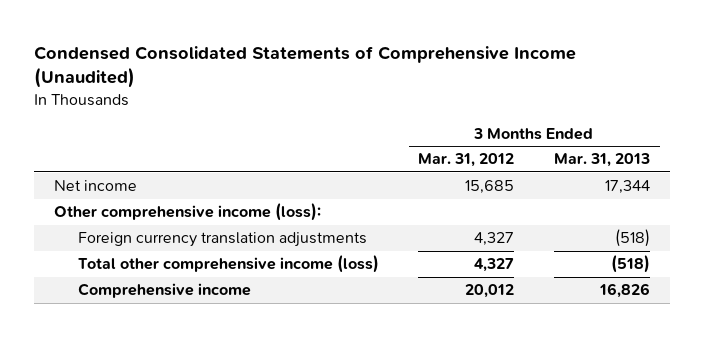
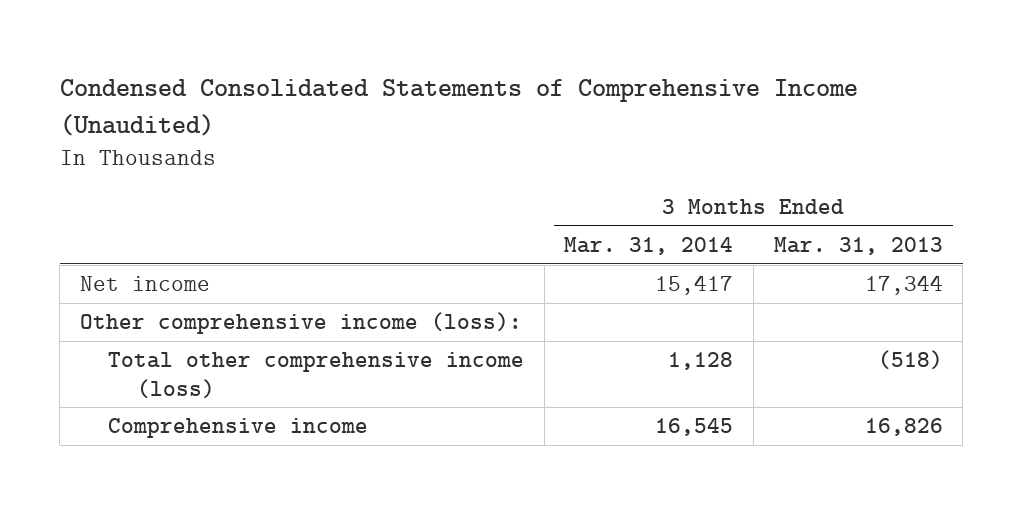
[418,153,515,168] Mar. 31, 2012 -> none
none -> [564,237,734,256] Mar. 31, 2014
[77,232,367,248] Foreign currency translation adjustments -> none

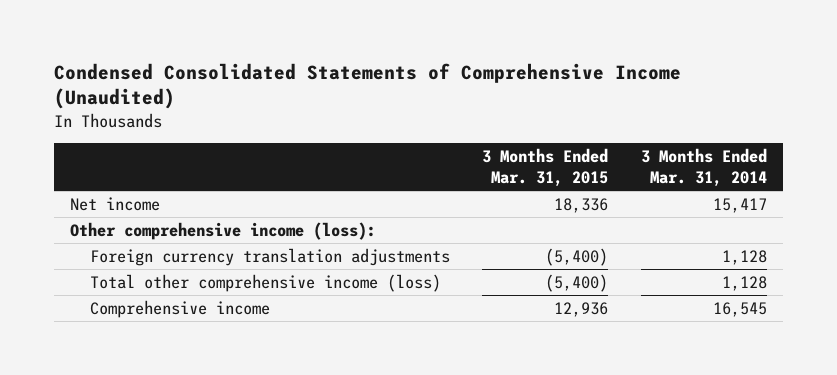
[773,237,943,256] Mar. 31, 2013 -> none
none -> [482,147,609,187] 3 Months Ended Mar. 31, 2015
none -> [89,247,450,266] Foreign currency translation adjustments

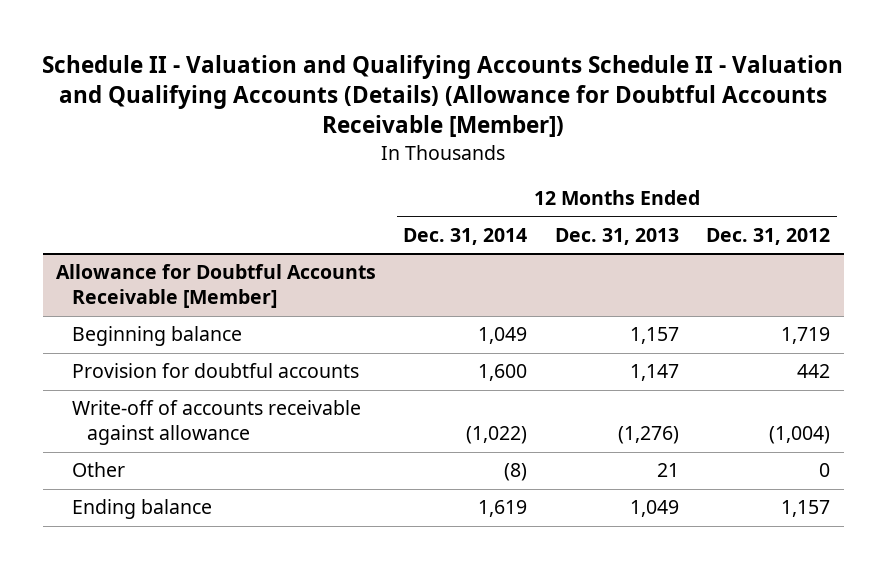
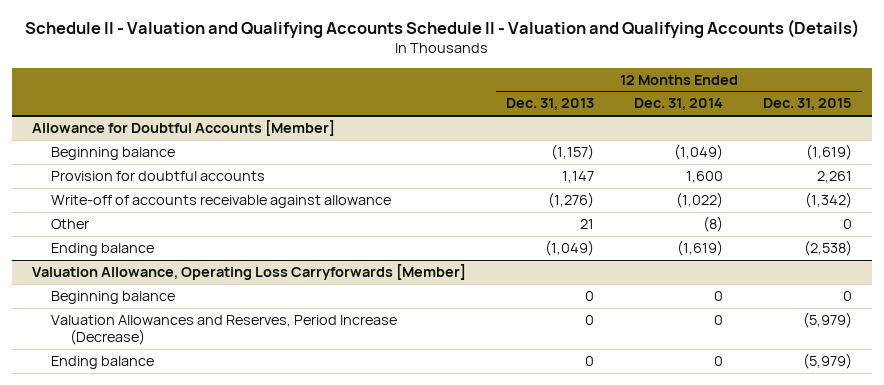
[42,54,844,138] Schedule II - Valuation and Qualifying Accounts Schedule II - Valuation and Qualifying Accounts (Details) (Allowance for Doubtful Accounts Receivable [Member]) -> [24,18,859,38] Schedule II - Valuation and Qualifying Accounts Schedule II - Valuation and Qualifying Accounts (Details)
[705,227,830,245] Dec. 31, 2012 -> none
none -> [762,98,852,111] Dec. 31, 2015
[56,264,377,309] Allowance for Doubtful Accounts Receivable [Member] -> [31,120,335,137] Allowance for Doubtful Accounts [Member]
[478,327,528,345] 1,049 -> [673,144,723,161] (1,049)
[629,327,679,345] 1,157 -> [550,144,594,161] (1,157)
[478,500,528,518] 1,619 -> [676,240,723,257] (1,619)
[629,500,679,518] 1,049 -> [544,240,594,257] (1,049)
none -> [31,264,466,281] Valuation Allowance, Operating Loss Carryforwards [Member]
none -> [50,291,175,305] Beginning balance
none -> [50,315,397,346] Valuation Allowances and Reserves, Period Increase (Decrease)
none -> [50,356,154,370] Ending balance

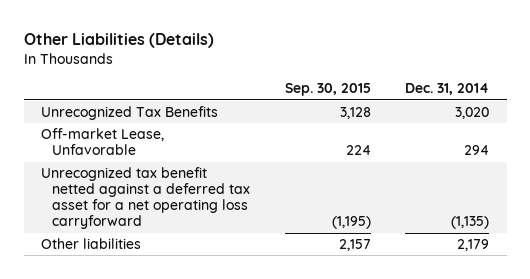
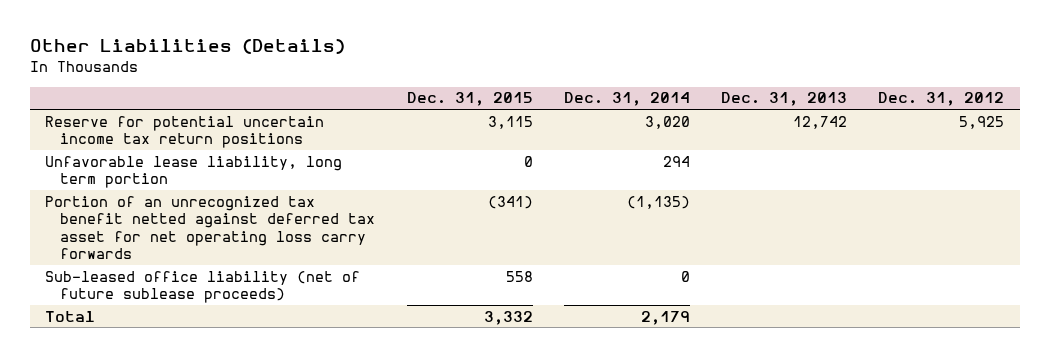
[284,83,371,97] Sep. 30, 2015 -> none
none -> [406,92,533,107] Dec. 31, 2015
none -> [721,92,848,107] Dec. 31, 2013
none -> [878,92,1005,107] Dec. 31, 2012
[40,106,218,121] Unrecognized Tax Benefits -> [45,115,325,149] Reserve for potential uncertain income tax return positions
[40,128,164,156] Off-market Lease, Unfavorable -> [45,155,343,189] Unfavorable lease liability, long term portion
[40,167,250,230] Unrecognized tax benefit netted against a deferred tax asset for a net operating loss carryforward -> [45,195,376,260] Portion of an unrecognized tax benefit netted against deferred tax asset for net operating loss carry forwards
none -> [45,270,361,304] Sub-leased office liability (net of future sublease proceeds)
[40,238,141,250] Other liabilities -> [45,310,96,322] Total

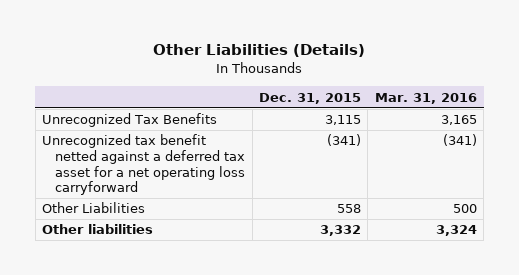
[563,92,690,107] Dec. 31, 2014 -> none
[721,92,848,107] Dec. 31, 2013 -> none
[878,92,1005,107] Dec. 31, 2012 -> none
none -> [374,92,477,104] Mar. 31, 2016
[45,155,343,189] Unfavorable lease liability, long term portion -> none
[45,115,325,149] Reserve for potential uncertain income tax return positions -> [42,113,218,128] Unrecognized Tax Benefits
[45,195,376,260] Portion of an unrecognized tax benefit netted against deferred tax asset for net operating loss carry forwards -> [42,134,246,196] Unrecognized tax benefit netted against a deferred tax asset for a net operating loss carryforward
[45,270,361,304] Sub-leased office liability (net of future sublease proceeds) -> [42,202,146,214] Other Liabilities
[45,310,96,322] Total -> [42,224,154,235] Other liabilities

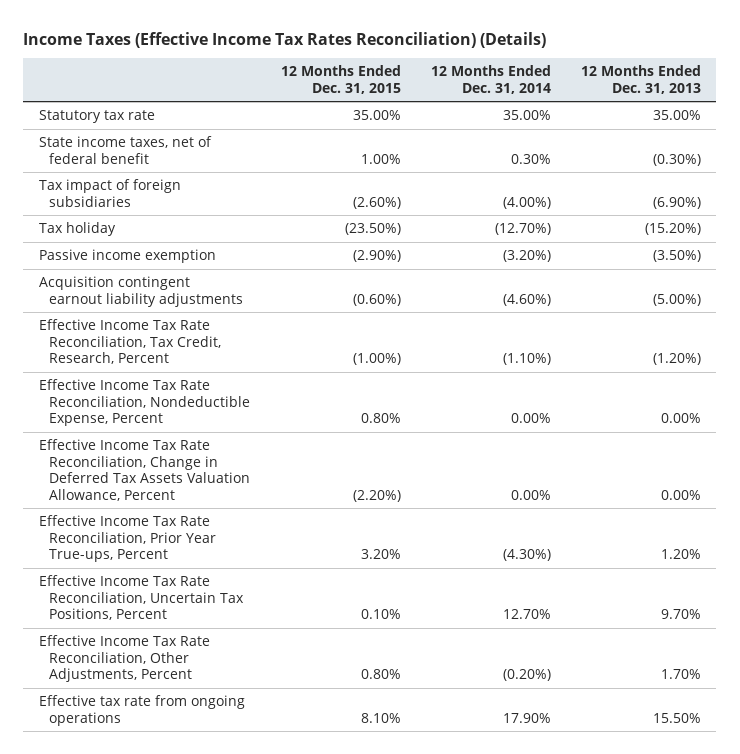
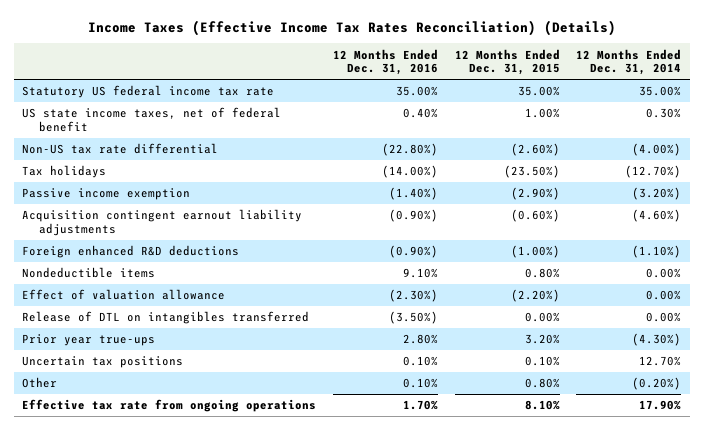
[581,65,702,94] 12 Months Ended Dec. 31, 2013 -> none
none -> [332,48,438,76] 12 Months Ended Dec. 31, 2016
[38,110,155,124] Statutory tax rate -> [21,85,274,99] Statutory US federal income tax rate
[38,136,212,164] State income taxes, net of federal benefit -> [21,107,281,132] US state income taxes, net of federal benefit
[38,179,181,207] Tax impact of foreign subsidiaries -> [21,143,218,155] Non-US tax rate differential
[38,222,116,237] Tax holiday -> [21,165,106,179] Tax holidays
[38,319,222,365] Effective Income Tax Rate Reconciliation, Tax Credit, Research, Percent -> [21,245,239,259] Foreign enhanced R&D deductions
[38,379,251,427] Effective Income Tax Rate Reconciliation, Nondeductible Expense, Percent -> [21,267,155,279] Nondeductible items
[38,439,251,501] Effective Income Tax Rate Reconciliation, Change in Deferred Tax Assets Valuation Allowance, Percent -> [21,289,225,301] Effect of valuation allowance
none -> [21,311,309,325] Release of DTL on intangibles transferred
[38,515,217,563] Effective Income Tax Rate Reconciliation, Prior Year True-ups, Percent -> [21,334,155,347] Prior year true-ups
[38,575,245,621] Effective Income Tax Rate Reconciliation, Uncertain Tax Positions, Percent -> [21,356,183,369] Uncertain tax positions
[38,635,210,683] Effective Income Tax Rate Reconciliation, Other Adjustments, Percent -> [21,377,57,389] Other

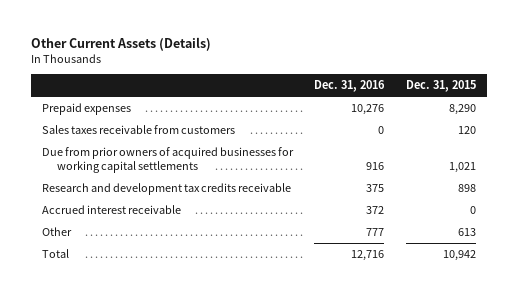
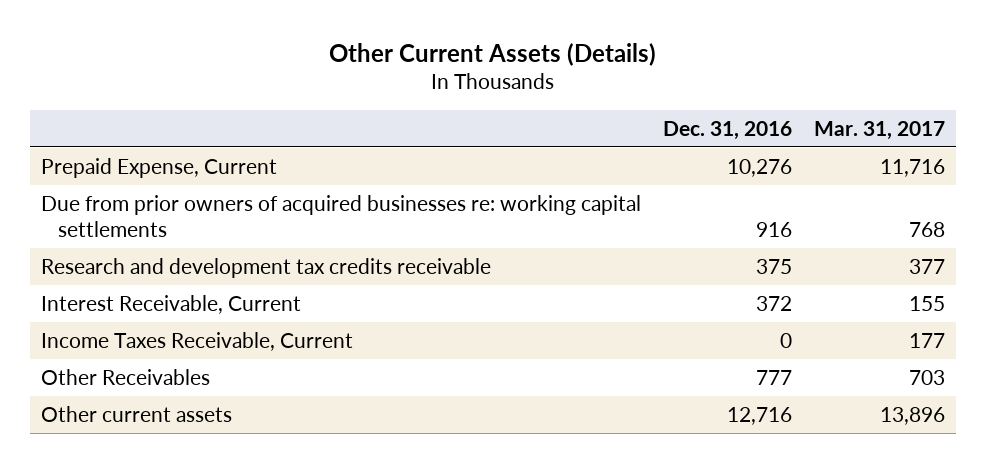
[405,79,476,92] Dec. 31, 2015 -> none
none -> [813,120,945,140] Mar. 31, 2017
[41,125,235,135] Sales taxes receivable from customers -> none
[41,103,131,116] Prepaid expenses -> [41,157,278,178] Prepaid Expense, Current
[41,147,294,174] Due from prior owners of acquired businesses for working capital settlements -> [41,194,642,237] Due from prior owners of acquired businesses re: working capital settlements
[41,205,181,215] Accrued interest receivable -> [41,294,302,314] Interest Receivable, Current
none -> [41,331,354,351] Income Taxes Receivable, Current
[41,227,72,237] Other -> [41,368,211,385] Other Receivables
[41,249,69,259] Total -> [41,405,233,422] Other current assets

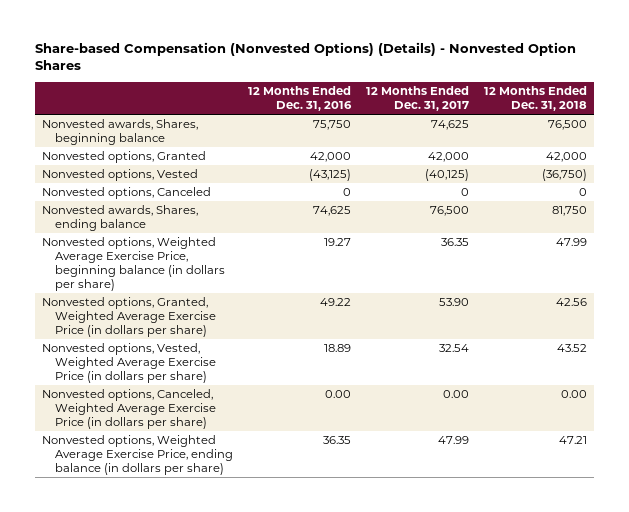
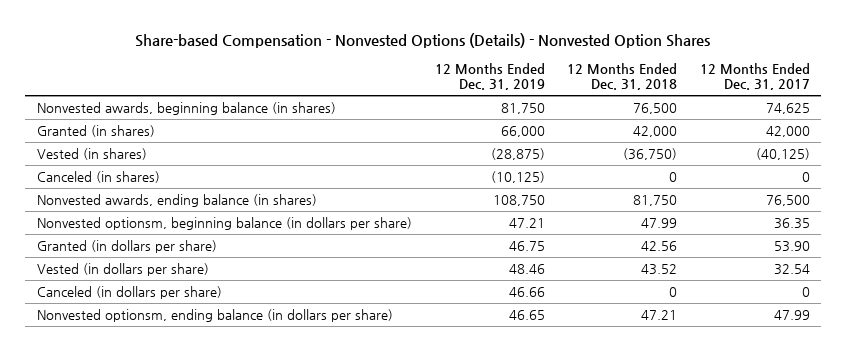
[34,41,576,71] Share-based Compensation (Nonvested Options) (Details) - Nonvested Option Shares -> [135,32,711,48] Share-based Compensation - Nonvested Options (Details) - Nonvested Option Shares
[248,85,353,112] 12 Months Ended Dec. 31, 2016 -> none
none -> [434,63,545,91] 12 Months Ended Dec. 31, 2019
[42,119,199,146] Nonvested awards, Shares, beginning balance -> [36,101,336,115] Nonvested awards, beginning balance (in shares)
[42,151,207,164] Nonvested options, Granted -> [36,124,155,137] Granted (in shares)
[42,169,199,182] Nonvested options, Vested -> [36,147,147,160] Vested (in shares)
[42,187,212,200] Nonvested options, Canceled -> [36,170,160,183] Canceled (in shares)
[42,205,199,232] Nonvested awards, Shares, ending balance -> [36,193,317,207] Nonvested awards, ending balance (in shares)
[42,237,226,292] Nonvested options, Weighted Average Exercise Price, beginning balance (in dollars per share) -> [36,216,412,230] Nonvested optionsm, beginning balance (in dollars per share)
[42,297,217,338] Nonvested options, Granted, Weighted Average Exercise Price (in dollars per share) -> [36,239,217,253] Granted (in dollars per share)
[42,343,217,384] Nonvested options, Vested, Weighted Average Exercise Price (in dollars per share) -> [36,262,209,276] Vested (in dollars per share)
[42,389,217,430] Nonvested options, Canceled, Weighted Average Exercise Price (in dollars per share) -> [36,285,222,299] Canceled (in dollars per share)
[442,390,469,399] 0.00 -> [802,286,811,297] 0
[560,390,587,399] 0.00 -> [669,286,678,297] 0
[42,435,234,476] Nonvested options, Weighted Average Exercise Price, ending balance (in dollars per share) -> [36,308,393,322] Nonvested optionsm, ending balance (in dollars per share)

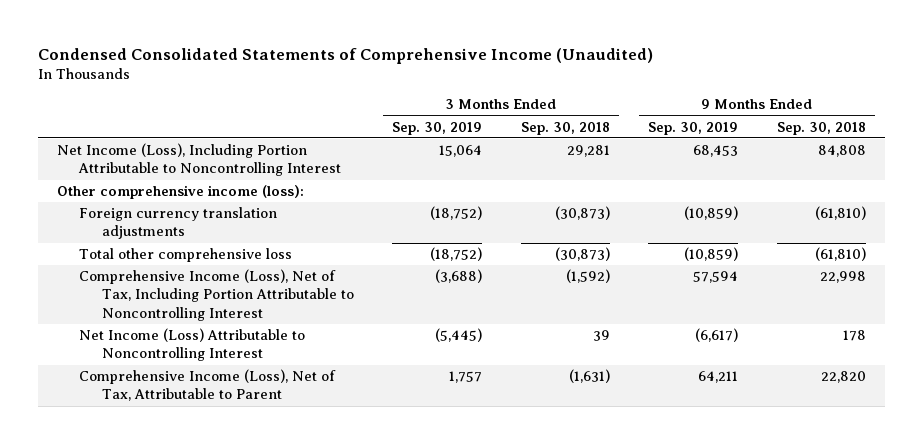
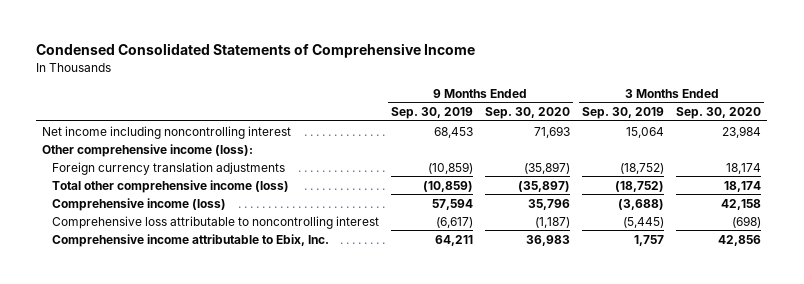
[37,47,653,64] Condensed Consolidated Statements of Comprehensive Income (Unaudited) -> [36,43,476,59] Condensed Consolidated Statements of Comprehensive Income
[520,121,610,135] Sep. 30, 2018 -> none
[776,121,866,135] Sep. 30, 2018 -> none
none -> [484,106,570,119] Sep. 30, 2020
none -> [676,106,762,119] Sep. 30, 2020
[56,143,342,177] Net Income (Loss), Including Portion Attributable to Noncontrolling Interest -> [42,125,292,139] Net income including noncontrolling interest
[79,248,293,263] Total other comprehensive loss -> [51,179,289,193] Total other comprehensive income (loss)
[79,269,354,321] Comprehensive Income (Loss), Net of Tax, Including Portion Attributable to Noncontrolling Interest -> [51,197,226,211] Comprehensive income (loss)
[79,328,306,362] Net Income (Loss) Attributable to Noncontrolling Interest -> [51,215,379,229] Comprehensive loss attributable to noncontrolling interest
[79,369,337,402] Comprehensive Income (Loss), Net of Tax, Attributable to Parent -> [51,233,329,247] Comprehensive income attributable to Ebix, Inc.

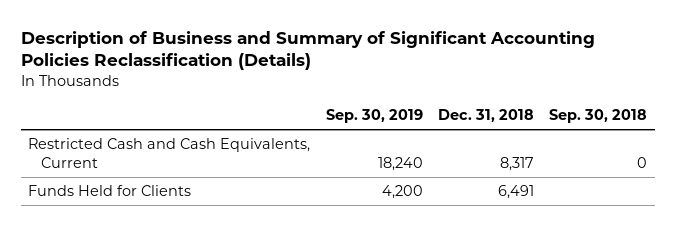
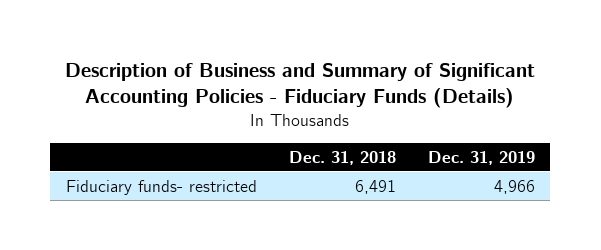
[20,30,595,71] Description of Business and Summary of Significant Accounting Policies Reclassification (Details) -> [65,62,536,109] Description of Business and Summary of Significant Accounting Policies - Fiduciary Funds (Details)
[325,109,423,124] Sep. 30, 2019 -> none
[549,109,648,124] Sep. 30, 2018 -> none
none -> [427,150,535,165] Dec. 31, 2019
[28,138,311,169] Restricted Cash and Cash Equivalents, Current -> none
[28,185,192,197] Funds Held for Clients -> [66,179,258,195] Fiduciary funds- restricted

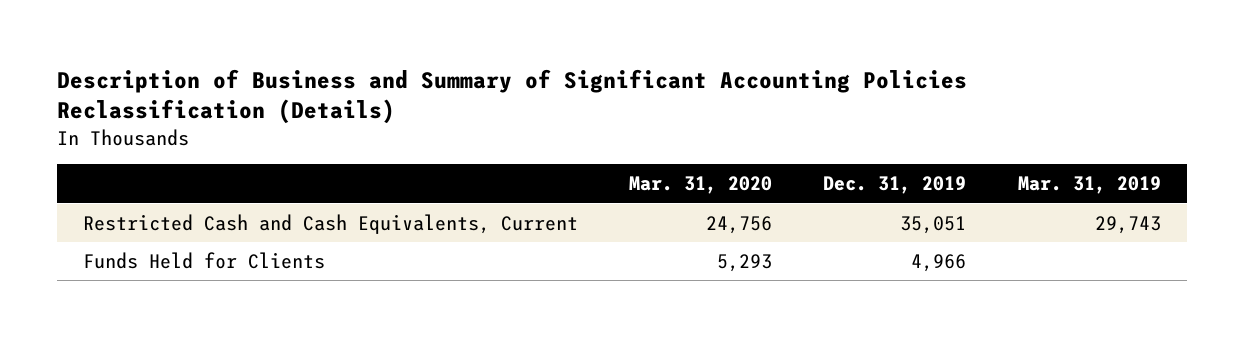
[65,62,536,109] Description of Business and Summary of Significant Accounting Policies - Fiduciary Funds (Details) -> [57,68,968,125] Description of Business and Summary of Significant Accounting Policies Reclassification (Details)
[288,150,396,165] Dec. 31, 2018 -> none
none -> [629,176,773,195] Mar. 31, 2020
none -> [1017,176,1161,195] Mar. 31, 2019
none -> [82,214,578,235] Restricted Cash and Cash Equivalents, Current
[66,179,258,195] Fiduciary funds- restricted -> [82,252,325,270] Funds Held for Clients

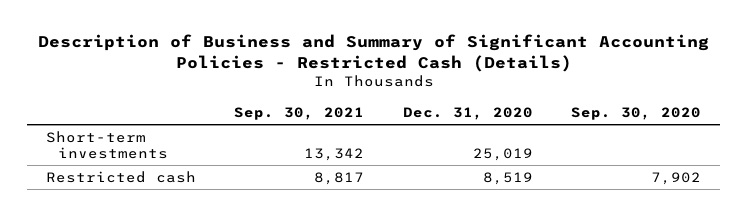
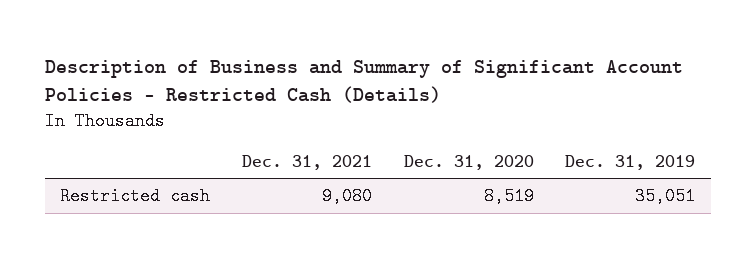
[37,34,709,73] Description of Business and Summary of Significant Accounting Policies - Restricted Cash (Details) -> [44,60,683,104] Description of Business and Summary of Significant Account Policies - Restricted Cash (Details)
[234,106,365,120] Sep. 30, 2021 -> none
[571,106,702,120] Sep. 30, 2020 -> none
none -> [242,154,373,170] Dec. 31, 2021
none -> [565,154,696,170] Dec. 31, 2019
[45,130,169,159] Short-term investments -> none

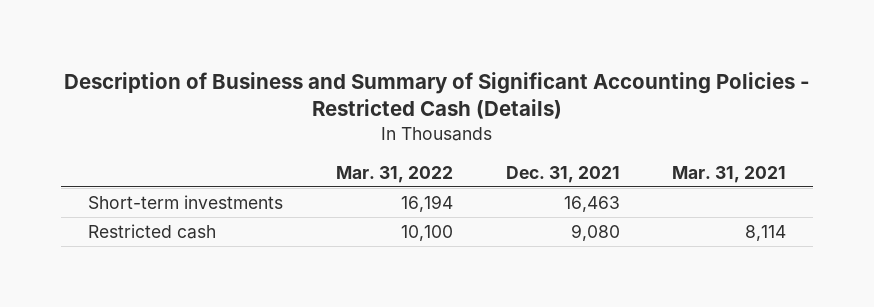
[44,60,683,104] Description of Business and Summary of Significant Account Policies - Restricted Cash (Details) -> [64,71,811,120] Description of Business and Summary of Significant Accounting Policies - Restricted Cash (Details)
[403,154,534,170] Dec. 31, 2020 -> none
[565,154,696,170] Dec. 31, 2019 -> none
none -> [335,165,453,183] Mar. 31, 2022
none -> [672,165,787,183] Mar. 31, 2021
none -> [87,194,283,209] Short-term investments

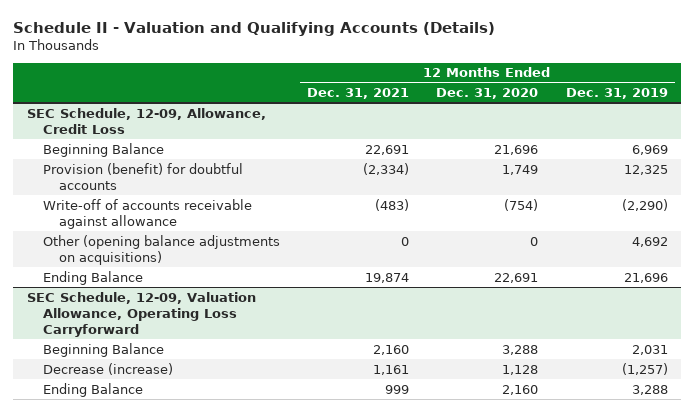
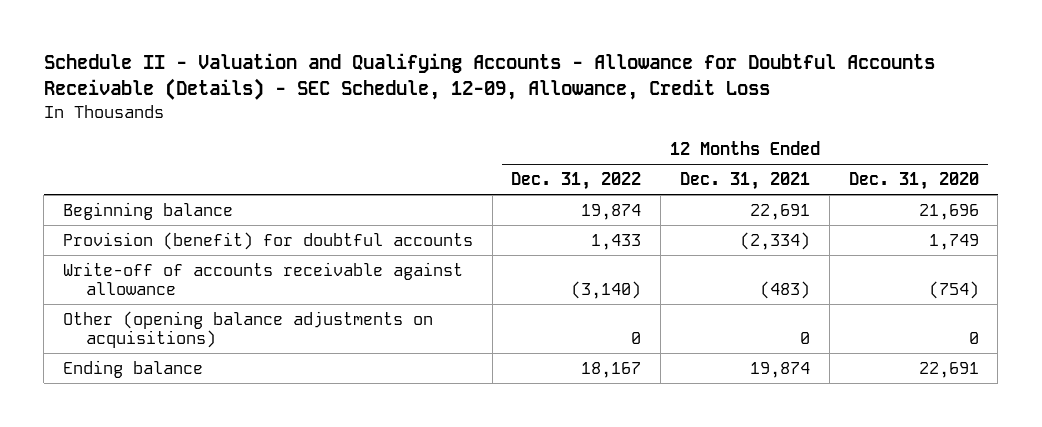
[13,21,496,36] Schedule II - Valuation and Qualifying Accounts (Details) -> [43,53,935,101] Schedule II - Valuation and Qualifying Accounts - Allowance for Doubtful Accounts Receivable (Details) - SEC Schedule, 12-09, Allowance, Credit Loss
[565,87,668,99] Dec. 31, 2019 -> none
none -> [511,172,642,191] Dec. 31, 2022
[26,107,266,134] SEC Schedule, 12-09, Allowance, Credit Loss -> none
[42,142,164,157] Beginning Balance -> [62,201,233,220] Beginning balance
[26,291,256,338] SEC Schedule, 12-09, Valuation Allowance, Operating Loss Carryforward -> none
[42,342,164,357] Beginning Balance -> none
[42,362,173,375] Decrease (increase) -> none
[42,382,143,397] Ending Balance -> none
[42,270,143,285] Ending Balance -> [62,359,203,378] Ending balance

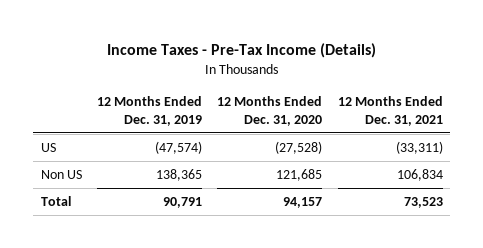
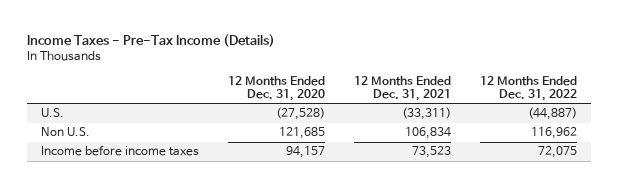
[96,95,202,127] 12 Months Ended Dec. 31, 2019 -> none
none -> [479,75,577,102] 12 Months Ended Dec. 31, 2022
[40,143,56,153] US -> [41,108,65,118] U.S.
[40,170,82,180] Non US -> [41,127,91,137] Non U.S.
[40,196,71,207] Total -> [41,145,200,157] Income before income taxes

